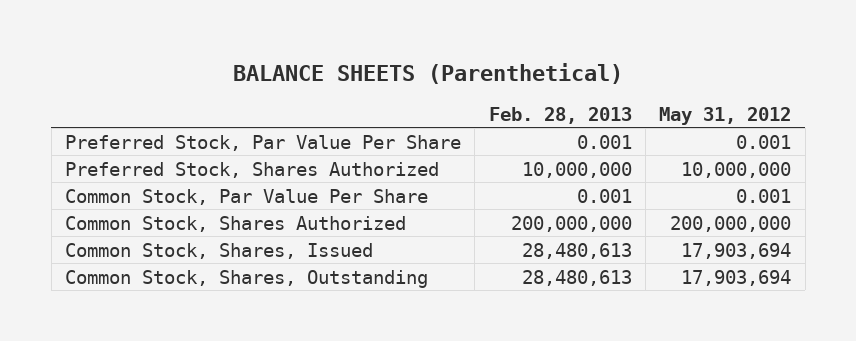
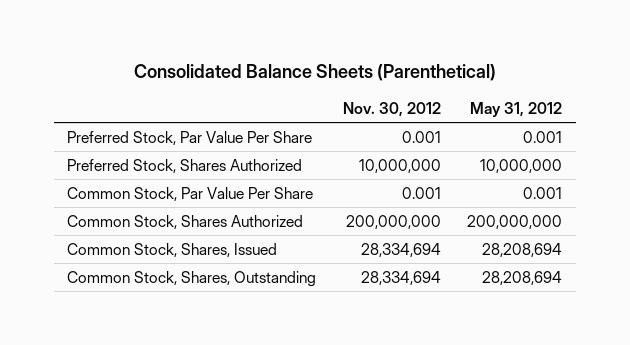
[233,62,624,84] BALANCE SHEETS (Parenthetical) -> [133,64,496,82] Consolidated Balance Sheets (Parenthetical)
[488,106,632,124] Feb. 28, 2013 -> none
none -> [342,101,441,117] Nov. 30, 2012
[681,242,792,259] 17,903,694 -> [482,242,563,257] 28,208,694
[681,269,792,286] 17,903,694 -> [482,270,563,285] 28,208,694

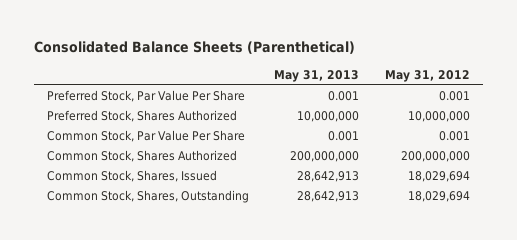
[342,101,441,117] Nov. 30, 2012 -> none
none -> [274,69,360,82] May 31, 2013
[482,242,563,257] 28,208,694 -> [408,171,471,183] 18,029,694
[482,270,563,285] 28,208,694 -> [408,191,471,203] 18,029,694

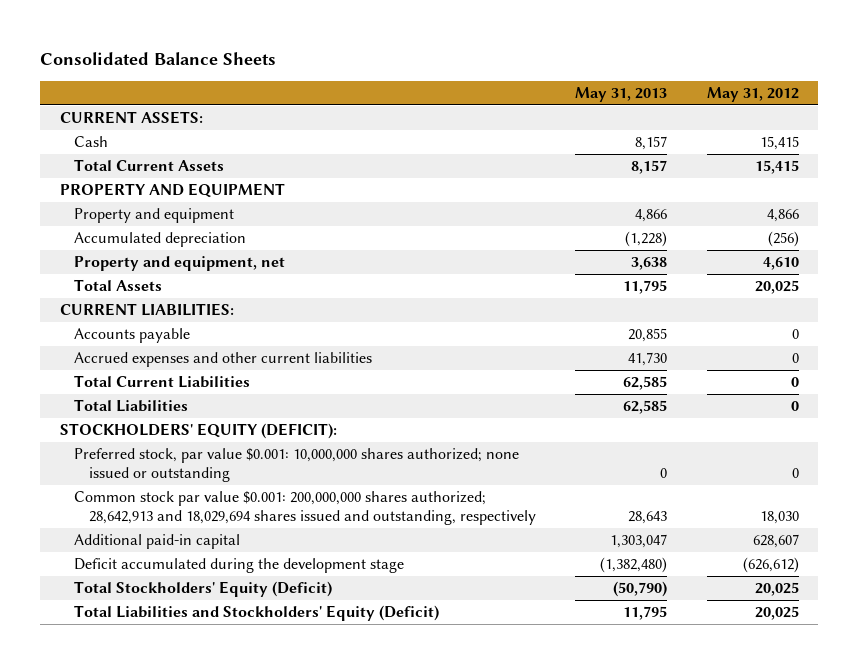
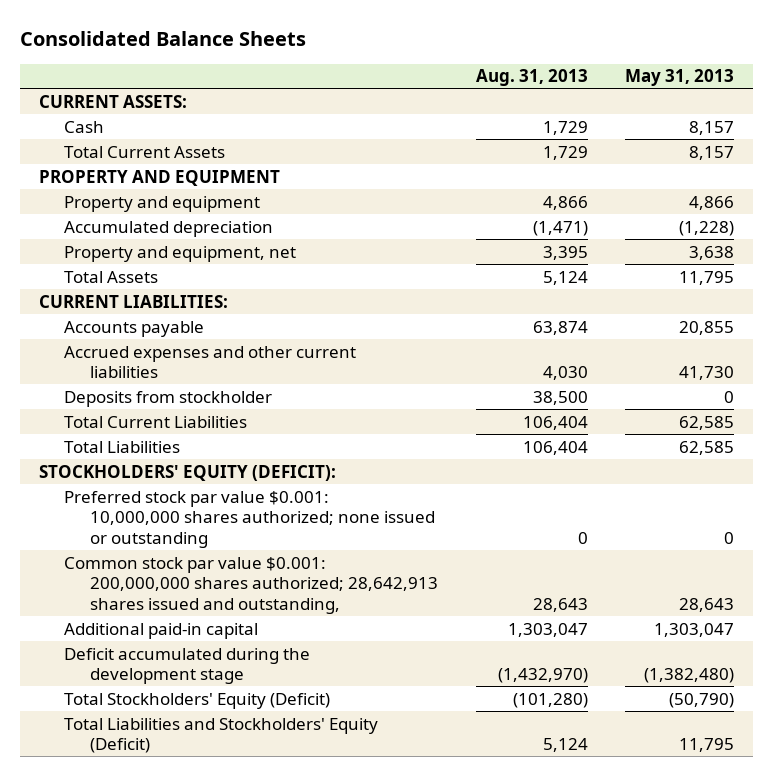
[706,86,799,102] May 31, 2012 -> none
none -> [475,69,588,87] Aug. 31, 2013
none -> [64,390,273,407] Deposits from stockholder
[74,448,520,483] Preferred stock, par value $0.001: 10,000,000 shares authorized; none issued or outstanding -> [64,490,436,548] Preferred stock par value $0.001: 10,000,000 shares authorized; none issued or outstanding
[74,491,536,526] Common stock par value $0.001: 200,000,000 shares authorized; 28,642,913 and 18,029,694 shares issued and outstanding, respectively -> [64,556,439,614] Common stock par value $0.001: 200,000,000 shares authorized; 28,642,913 shares issued and outstanding,

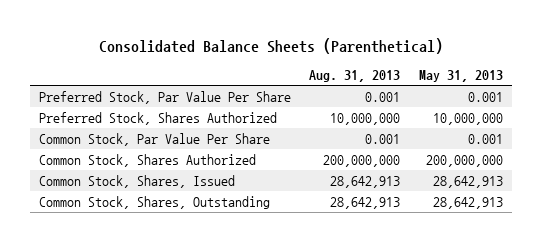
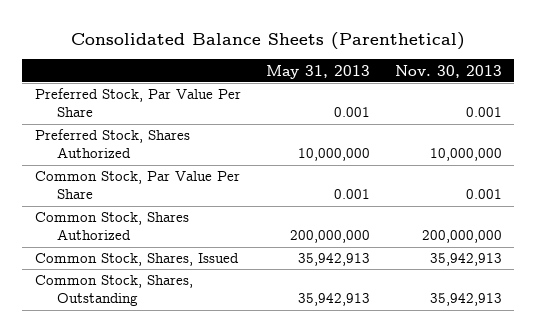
[309,70,401,83] Aug. 31, 2013 -> none
none -> [394,64,502,78] Nov. 30, 2013
[432,175,503,188] 28,642,913 -> [297,253,370,267] 35,942,913
[432,196,503,209] 28,642,913 -> [297,293,370,307] 35,942,913

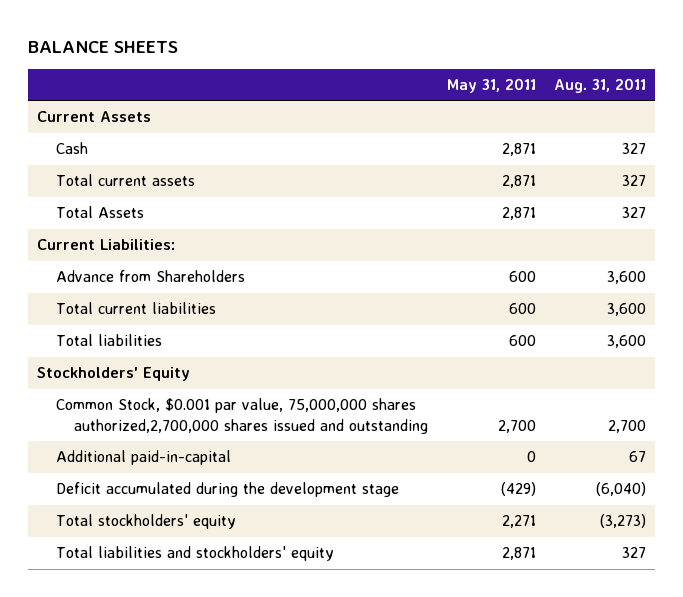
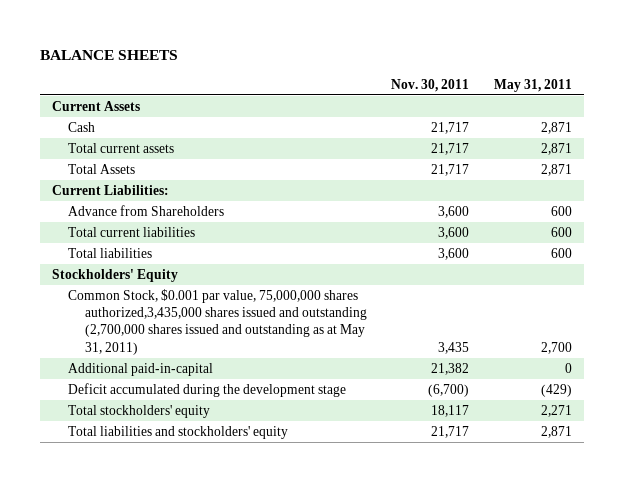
[553,78,646,94] Aug. 31, 2011 -> none
none -> [391,78,470,92] Nov. 30, 2011
[55,398,429,434] Common Stock, $0.001 par value, 75,000,000 shares authorized,2,700,000 shares issued and outstanding -> [68,288,367,355] Common Stock, $0.001 par value, 75,000,000 shares authorized,3,435,000 shares issued and outstanding (2,700,000 shares issued and outstanding as at May 31, 2011)

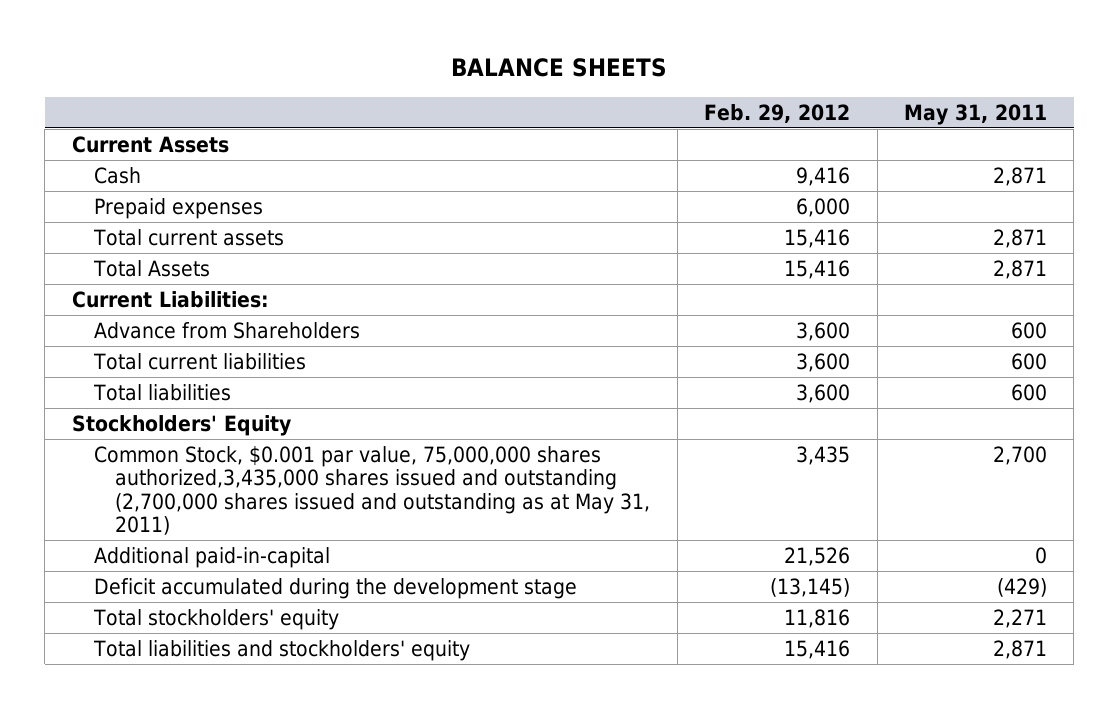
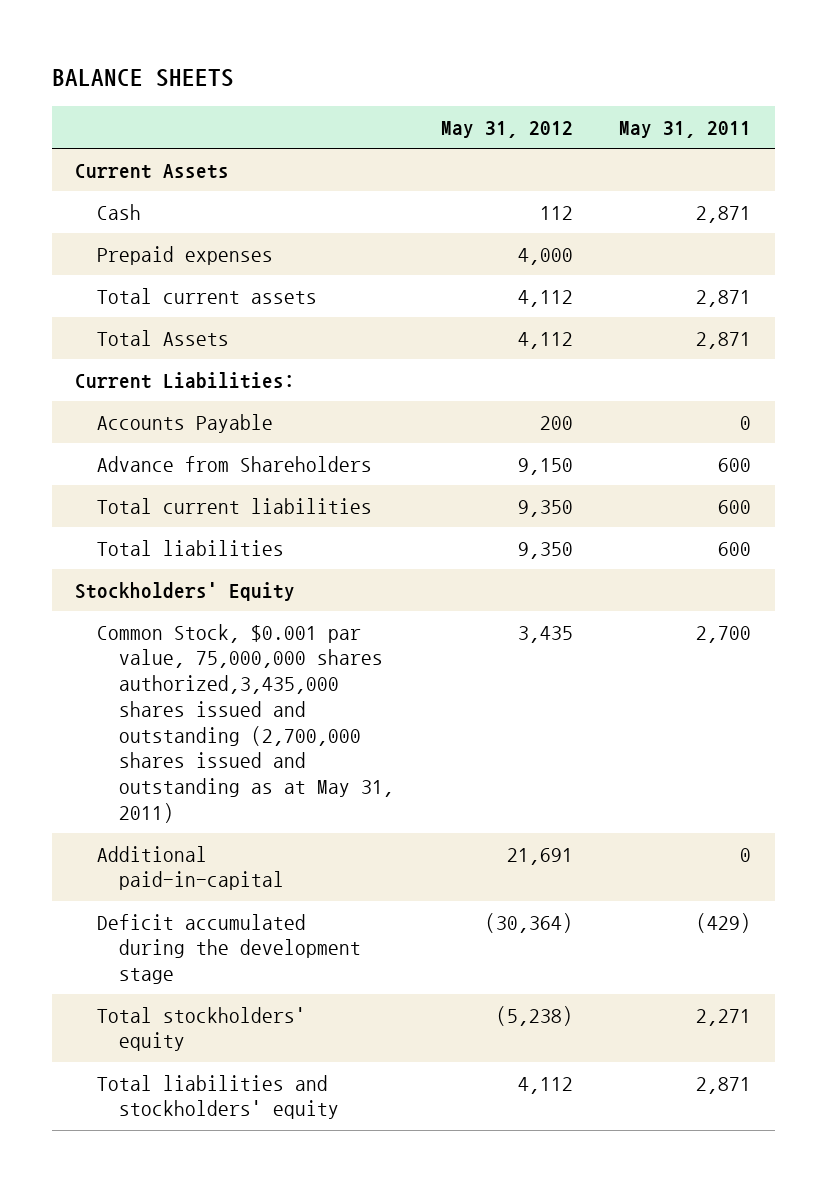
[704,103,851,123] Feb. 29, 2012 -> none
none -> [440,120,573,138] May 31, 2012
none -> [97,413,274,433] Accounts Payable

